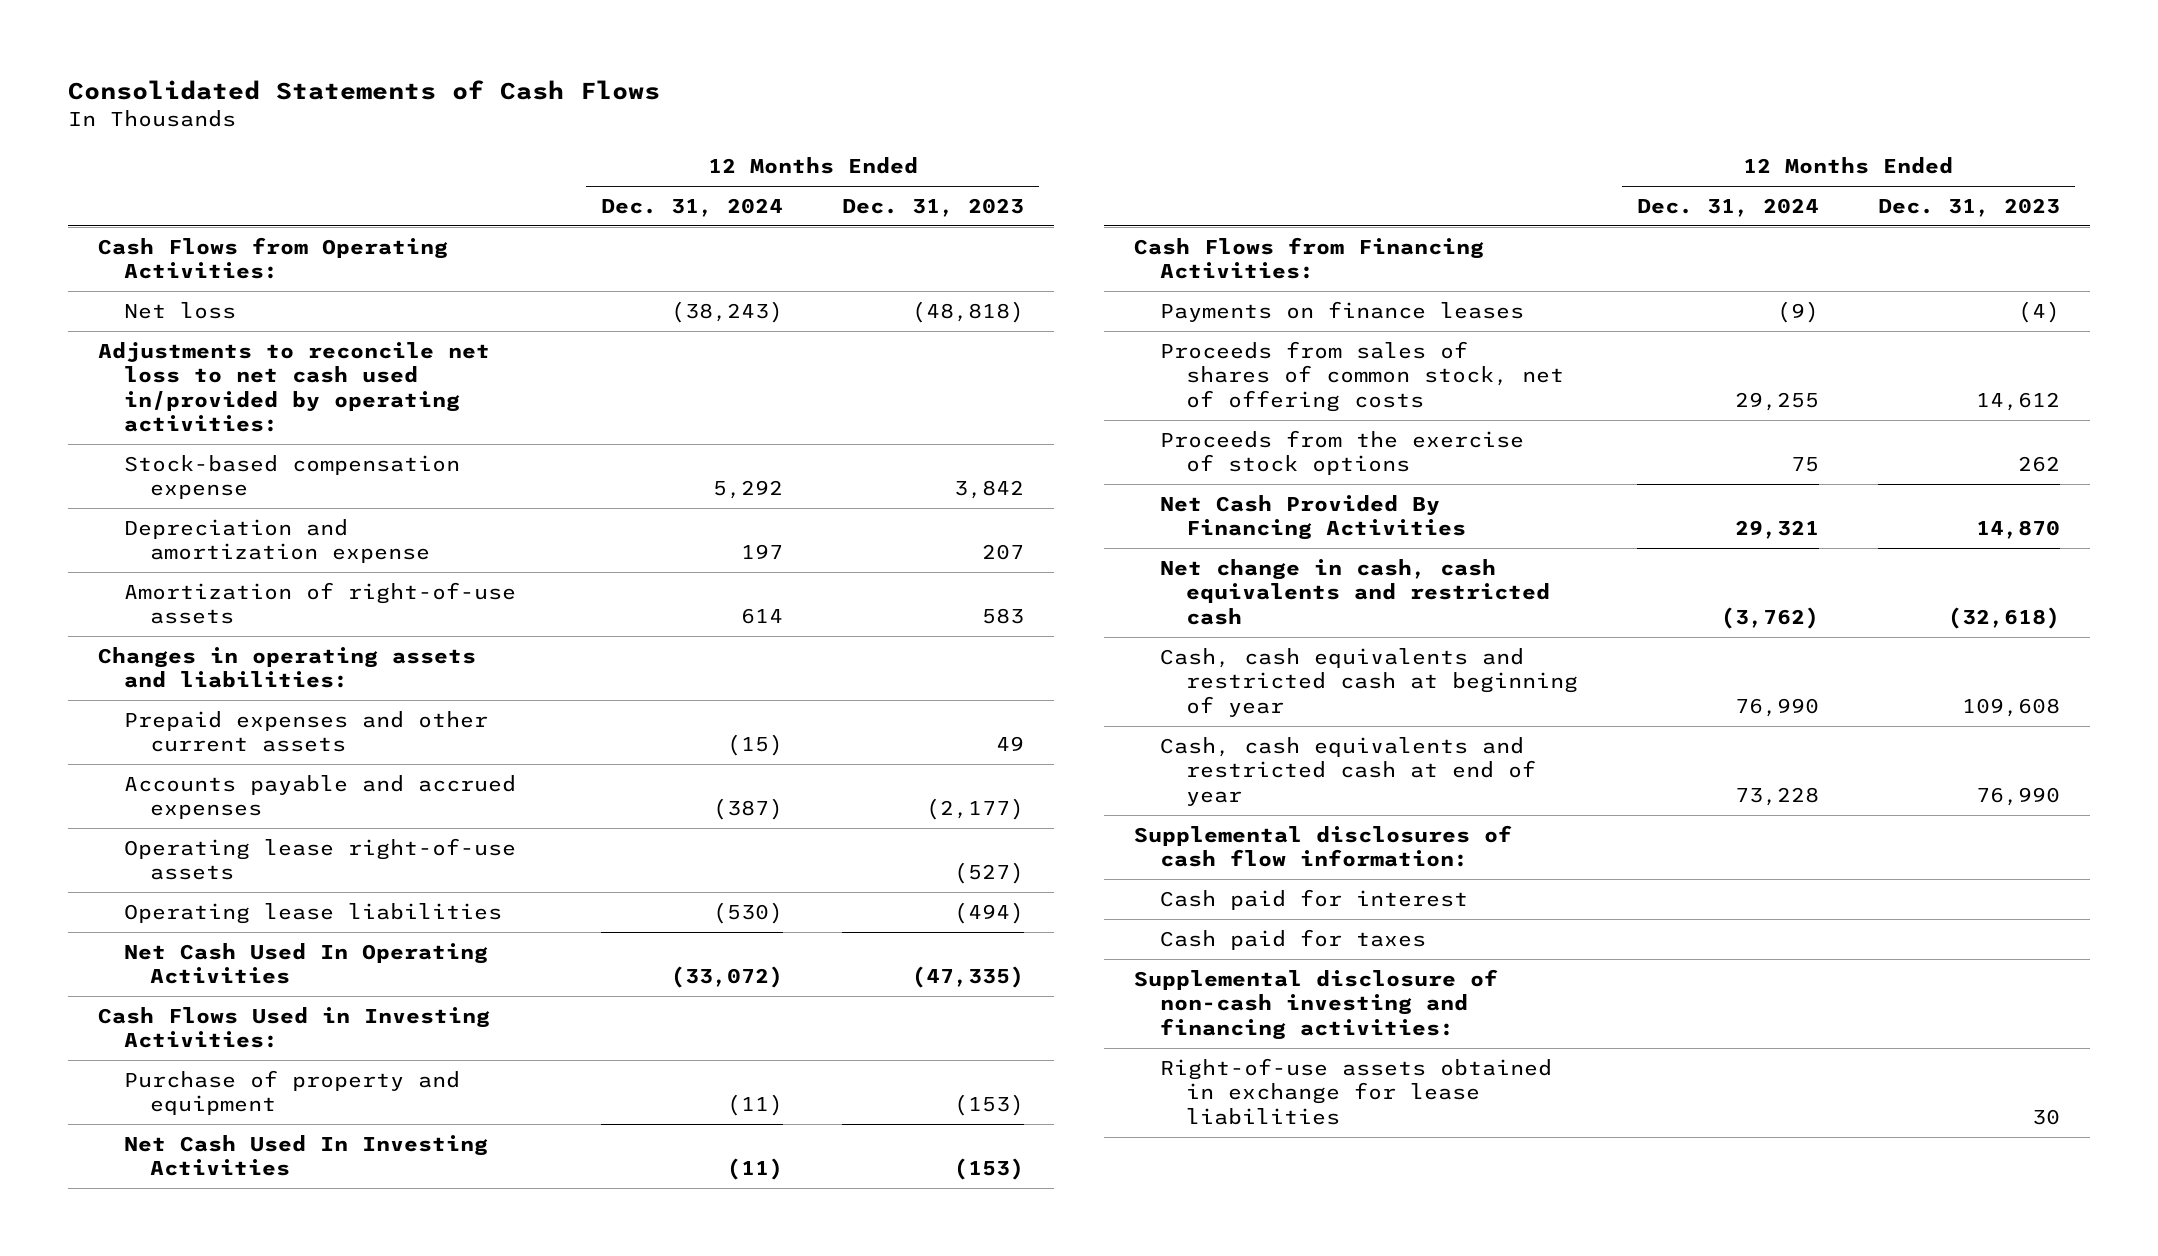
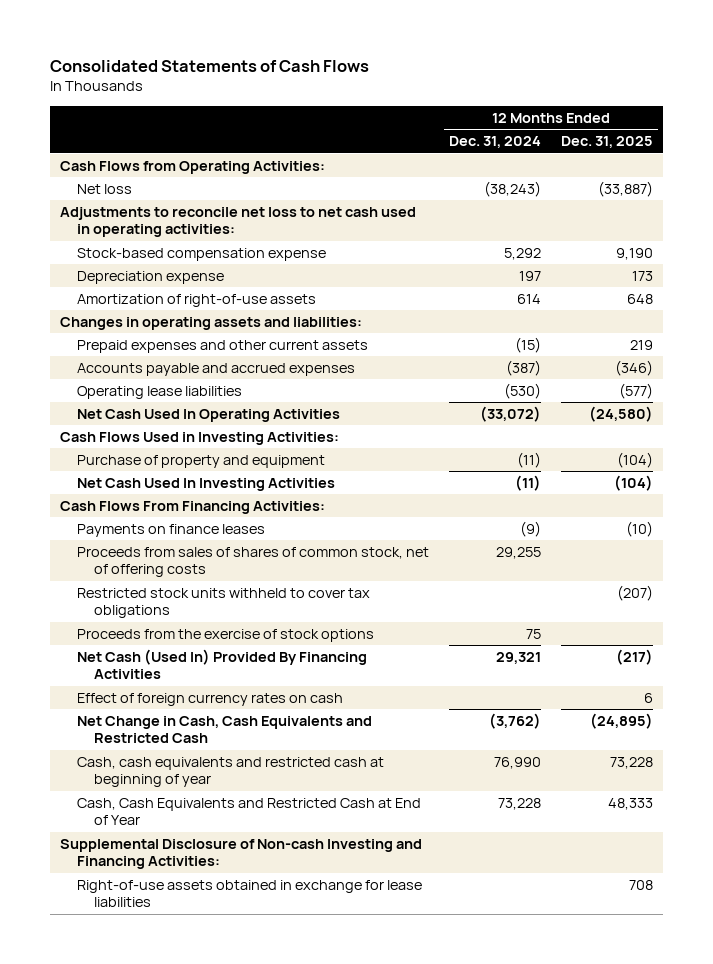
[842,198,1025,218] Dec. 31, 2023 -> none
none -> [560,136,653,149] Dec. 31, 2025
[97,341,490,433] Adjustments to reconcile net loss to net cash used in/provided by operating activities: -> [59,206,416,238] Adjustments to reconcile net loss to net cash used in operating activities:
[123,518,430,564] Depreciation and amortization expense -> [76,270,224,284] Depreciation expense
[123,837,516,881] Operating lease right-of-use assets -> none
[1133,236,1484,280] Cash Flows from Financing Activities: -> [59,500,325,514] Cash Flows From Financing Activities:
none -> [76,587,370,619] Restricted stock units withheld to cover tax obligations
[1159,494,1466,541] Net Cash Provided By Financing Activities -> [76,648,367,680] Net Cash (Used In) Provided By Financing Activities
none -> [76,692,343,706] Effect of foreign currency rates on cash
[1159,558,1550,625] Net change in cash, cash equivalents and restricted cash -> [76,715,372,744] Net Change in Cash, Cash Equivalents and Restricted Cash
[1159,888,1468,910] Cash paid for interest -> none
[1159,928,1426,950] Cash paid for taxes -> none
[1133,968,1498,1040] Supplemental disclosure of non-cash investing and financing activities: -> none
[1159,736,1536,806] Cash, cash equivalents and restricted cash at end of year -> [76,797,421,826] Cash, Cash Equivalents and Restricted Cash at End of Year
[1133,824,1512,868] Supplemental disclosures of cash flow information: -> [59,838,422,870] Supplemental Disclosure of Non-cash Investing and Financing Activities:

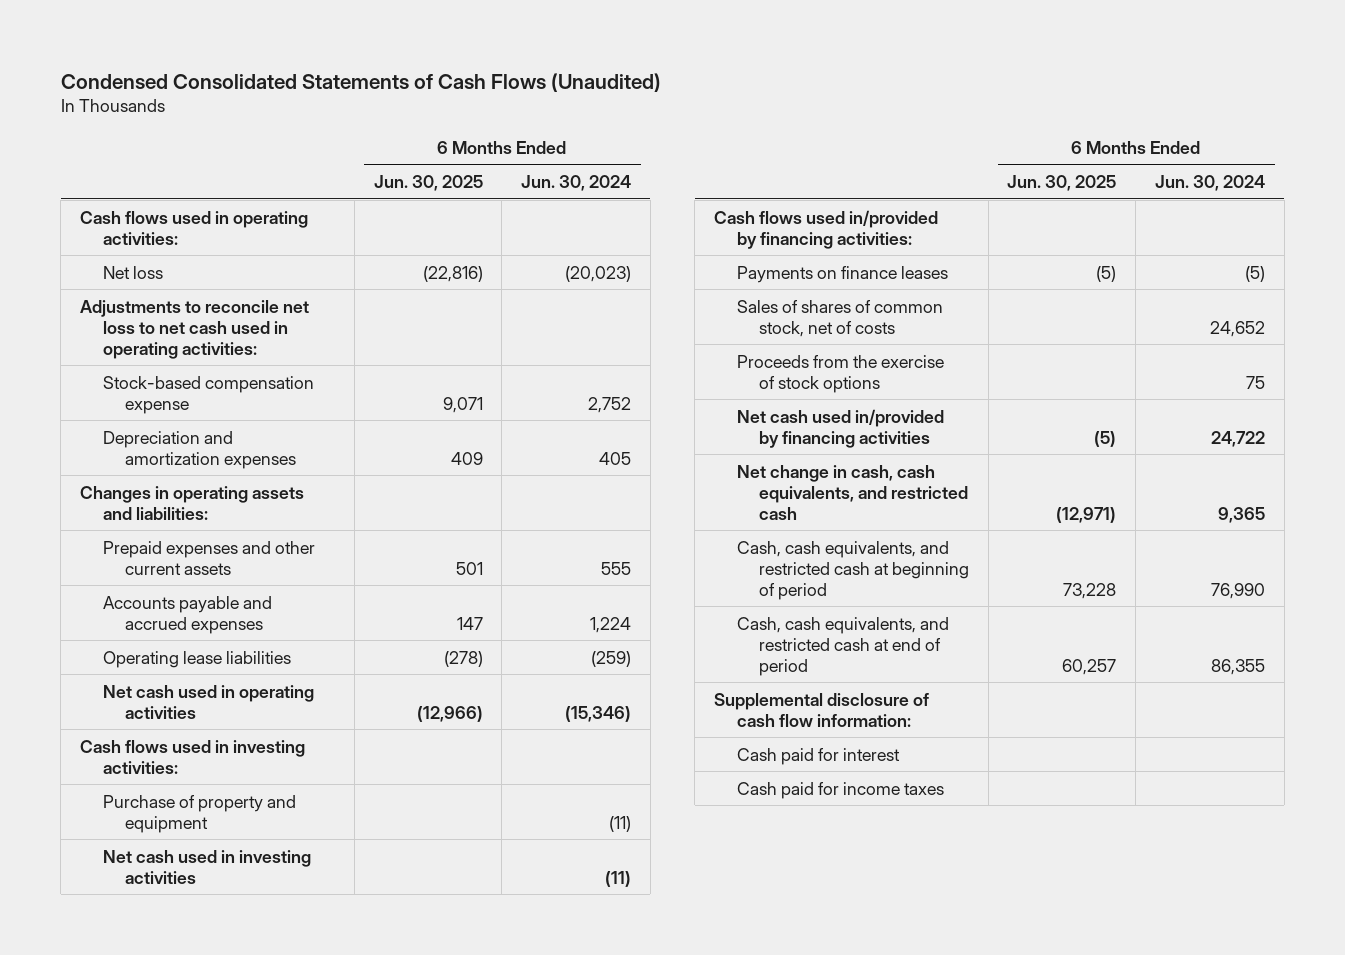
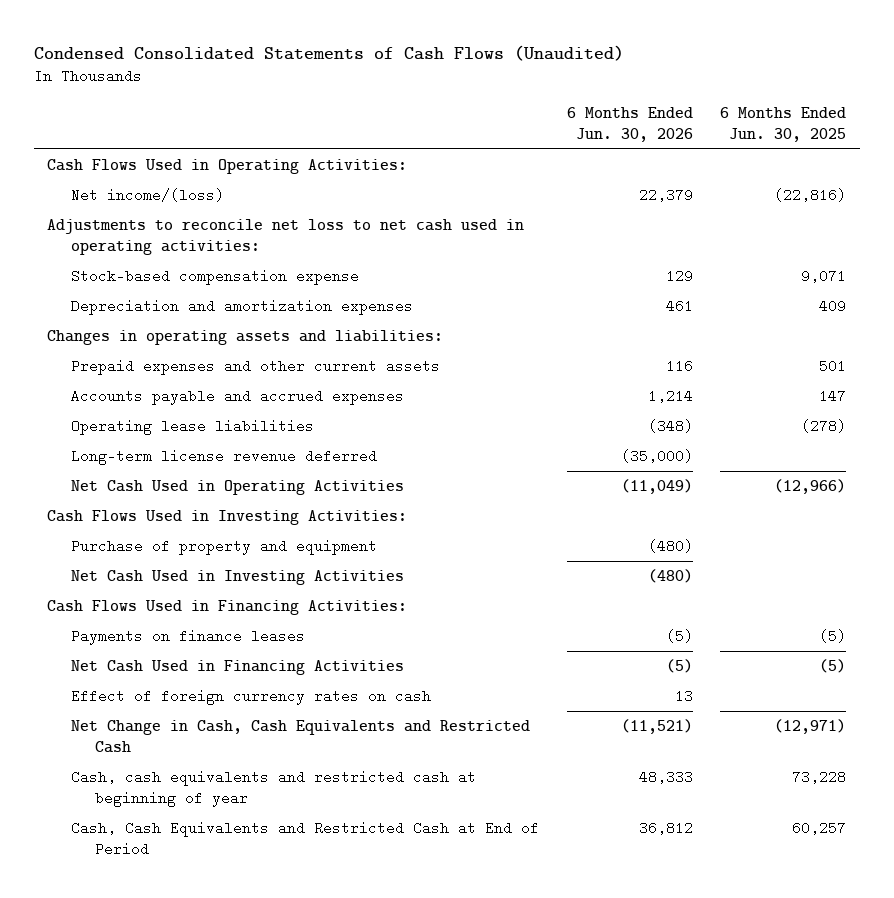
[521,175,632,192] Jun. 30, 2024 -> none
none -> [566,106,693,142] 6 Months Ended Jun. 30, 2026
[80,210,309,245] Cash flows used in operating activities: -> [47,159,408,175] Cash Flows Used in Operating Activities:
[102,265,163,279] Net loss -> [71,188,225,203] Net income/(loss)
none -> [71,449,378,466] Long-term license revenue deferred
[102,684,314,719] Net cash used in operating activities -> [71,480,405,496] Net Cash Used in Operating Activities
[80,739,306,774] Cash flows used in investing activities: -> [47,510,408,526] Cash Flows Used in Investing Activities:
[102,849,311,884] Net cash used in investing activities -> [71,570,405,586] Net Cash Used in Investing Activities
[714,209,939,249] Cash flows used in/provided by financing activities: -> [47,600,408,616] Cash Flows Used in Financing Activities:
[736,299,943,337] Sales of shares of common stock, net of costs -> none
[736,354,944,393] Proceeds from the exercise of stock options -> none
[714,692,930,727] Supplemental disclosure of cash flow information: -> none
[736,747,900,765] Cash paid for interest -> none
[736,781,944,799] Cash paid for income taxes -> none
[736,408,944,448] Net cash used in/provided by financing activities -> [71,660,405,676] Net Cash Used in Financing Activities
none -> [71,689,432,706] Effect of foreign currency rates on cash
[736,464,968,520] Net change in cash, cash equivalents, and restricted cash -> [71,720,531,754] Net Change in Cash, Cash Equivalents and Restricted Cash
[736,540,969,600] Cash, cash equivalents, and restricted cash at beginning of period -> [71,770,477,808] Cash, cash equivalents and restricted cash at beginning of year
[736,616,949,676] Cash, cash equivalents, and restricted cash at end of period -> [71,821,540,857] Cash, Cash Equivalents and Restricted Cash at End of Period

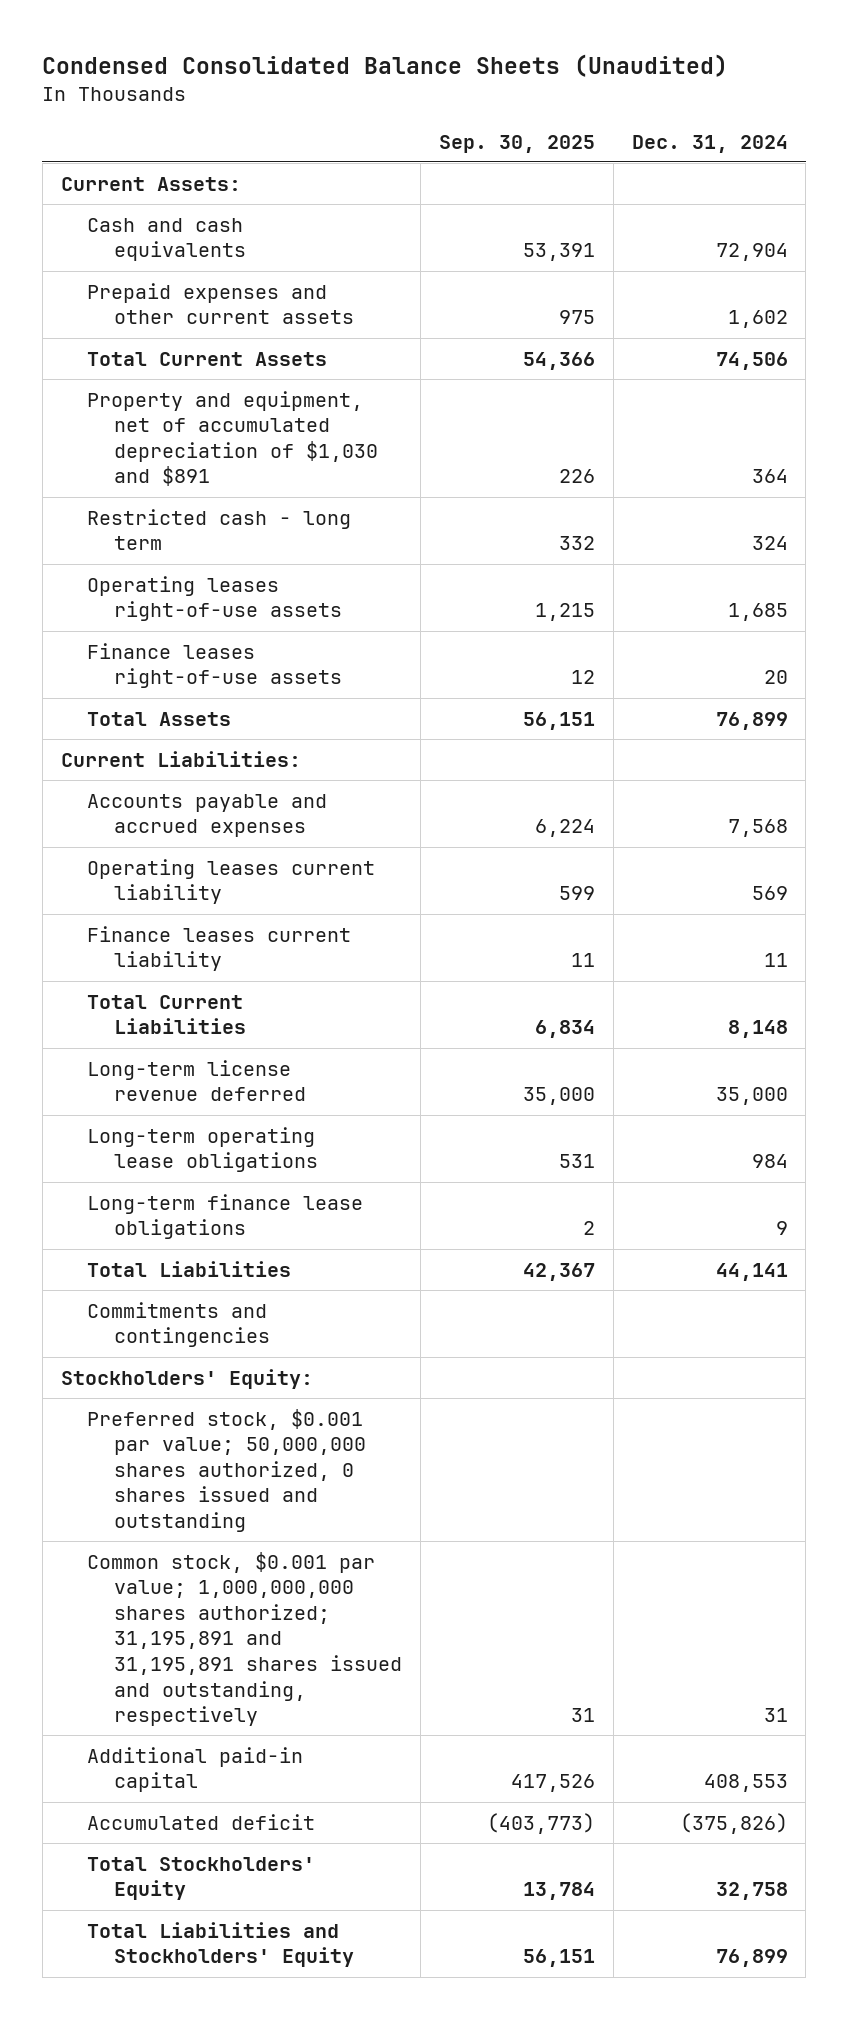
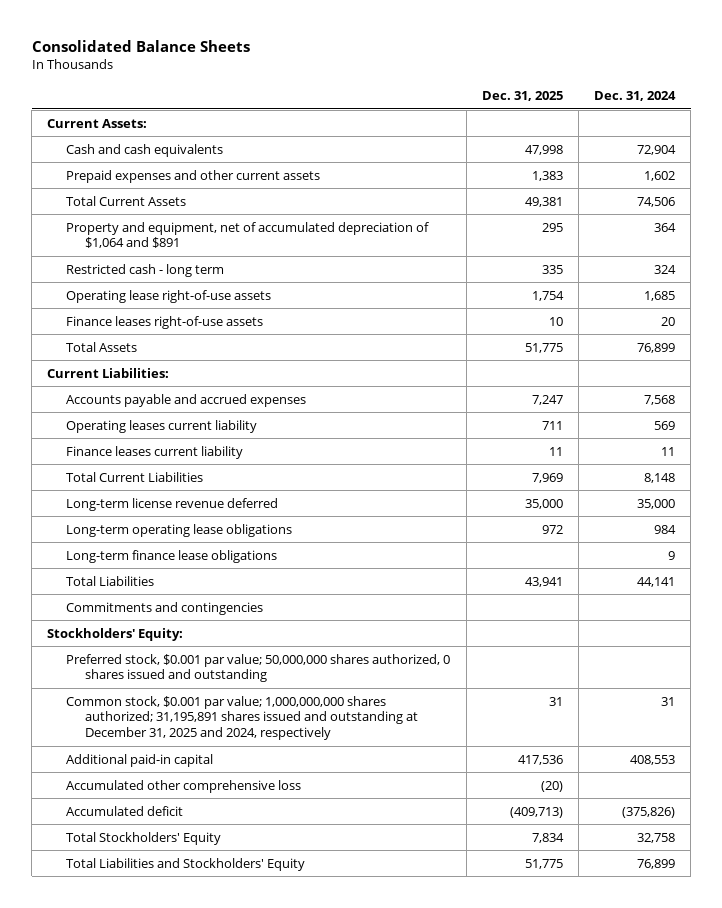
[42,53,729,77] Condensed Consolidated Balance Sheets (Unaudited) -> [31,39,250,52] Consolidated Balance Sheets
[438,134,595,153] Sep. 30, 2025 -> none
none -> [481,91,563,102] Dec. 31, 2025
[87,390,379,487] Property and equipment, net of accumulated depreciation of $1,030 and $891 -> [66,221,430,249] Property and equipment, net of accumulated depreciation of $1,064 and $891
[87,575,343,622] Operating leases right-of-use assets -> [66,289,272,303] Operating lease right-of-use assets
[87,1551,403,1727] Common stock, $0.001 par value; 1,000,000,000 shares authorized; 31,195,891 and 31,195,891 shares issued and outstanding, respectively -> [66,695,419,741] Common stock, $0.001 par value; 1,000,000,000 shares authorized; 31,195,891 shares issued and outstanding at December 31, 2025 and 2024, respectively
none -> [66,779,302,793] Accumulated other comprehensive loss

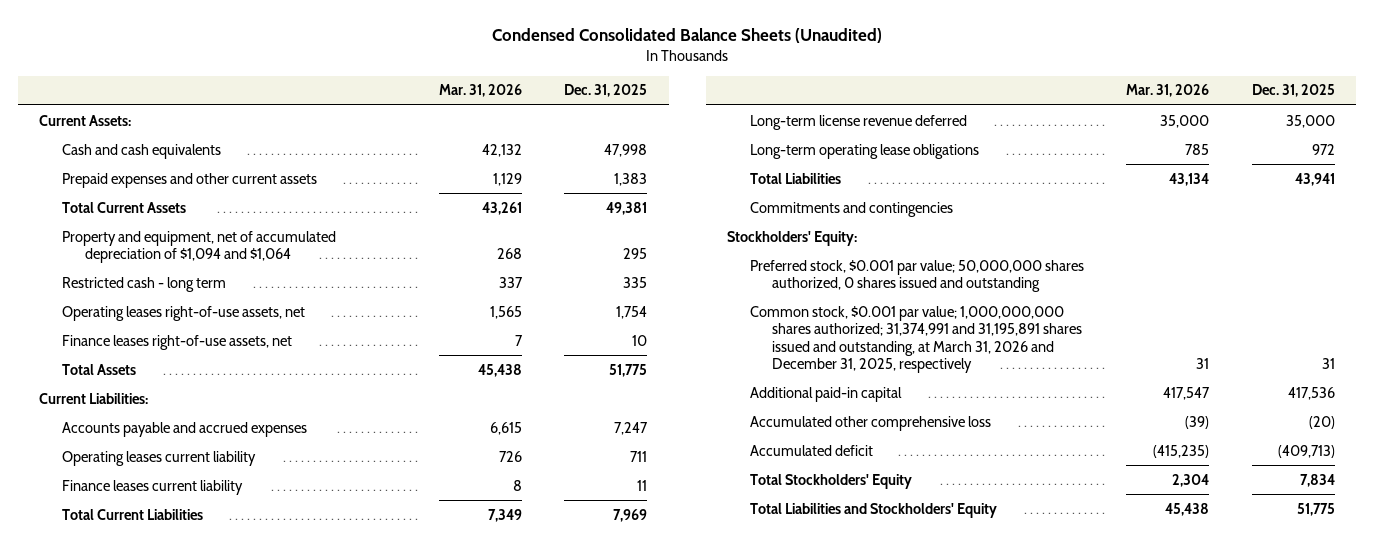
[31,39,250,52] Consolidated Balance Sheets -> [492,28,883,44] Condensed Consolidated Balance Sheets (Unaudited)
[593,91,676,102] Dec. 31, 2024 -> none
none -> [438,84,522,98] Mar. 31, 2026
[66,221,430,249] Property and equipment, net of accumulated depreciation of $1,064 and $891 -> [62,230,337,264] Property and equipment, net of accumulated depreciation of $1,094 and $1,064
[66,289,272,303] Operating lease right-of-use assets -> [62,305,306,321] Operating leases right-of-use assets, net
[66,315,264,329] Finance leases right-of-use assets -> [62,334,293,350] Finance leases right-of-use assets, net
[66,549,278,563] Long-term finance lease obligations -> none
[66,695,419,741] Common stock, $0.001 par value; 1,000,000,000 shares authorized; 31,195,891 shares issued and outstanding at December 31, 2025 and 2024, respectively -> [749,305,1083,374] Common stock, $0.001 par value; 1,000,000,000 shares authorized; 31,374,991 and 31,195,891 shares issued and outstanding, at March 31, 2026 and December 31, 2025, respectively

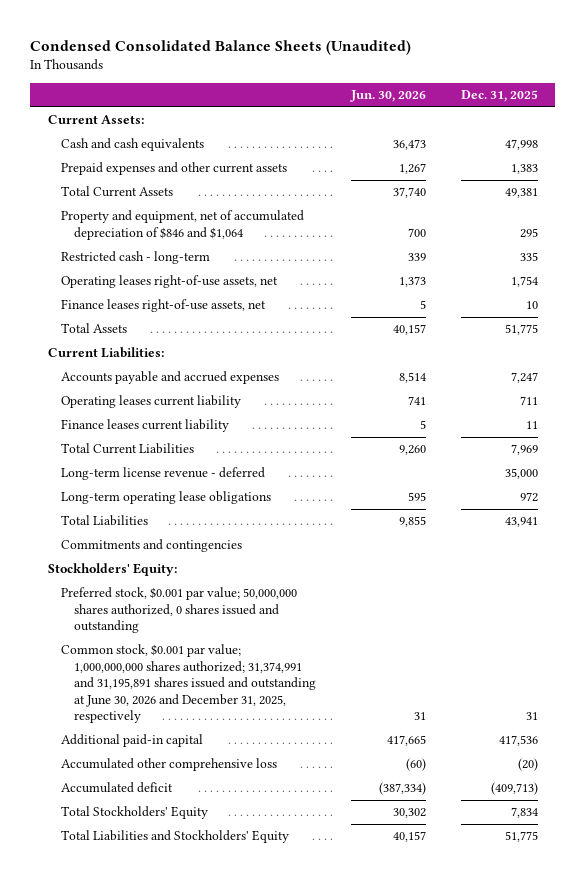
[438,84,522,98] Mar. 31, 2026 -> none
none -> [349,90,426,103] Jun. 30, 2026
[62,230,337,264] Property and equipment, net of accumulated depreciation of $1,094 and $1,064 -> [60,210,304,240] Property and equipment, net of accumulated depreciation of $846 and $1,064
[62,276,227,292] Restricted cash - long term -> [60,251,210,265] Restricted cash - long-term
[749,114,967,130] Long-term license revenue deferred -> [60,467,265,481] Long-term license revenue - deferred
[749,305,1083,374] Common stock, $0.001 par value; 1,000,000,000 shares authorized; 31,374,991 and 31,195,891 shares issued and outstanding, at March 31, 2026 and December 31, 2025, respectively -> [60,644,316,724] Common stock, $0.001 par value; 1,000,000,000 shares authorized; 31,374,991 and 31,195,891 shares issued and outstanding at June 30, 2026 and December 31, 2025, respectively

